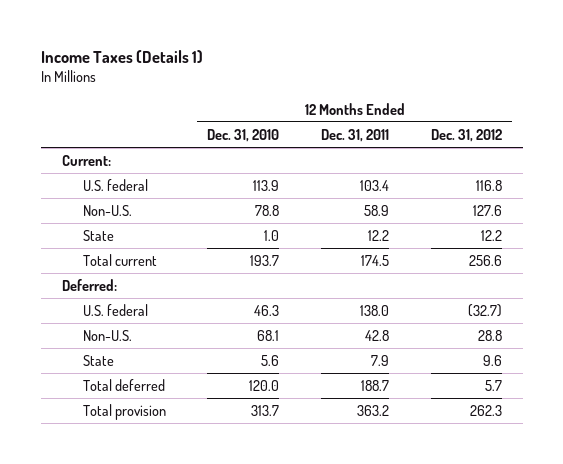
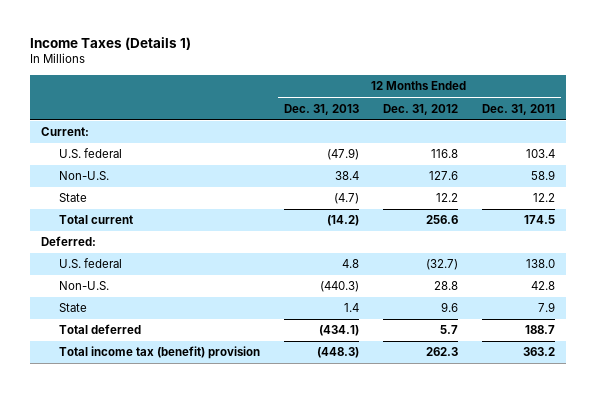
[207,128,280,142] Dec. 31, 2010 -> none
none -> [284,103,360,115] Dec. 31, 2013
[82,403,166,420] Total provision -> [59,346,261,360] Total income tax (benefit) provision

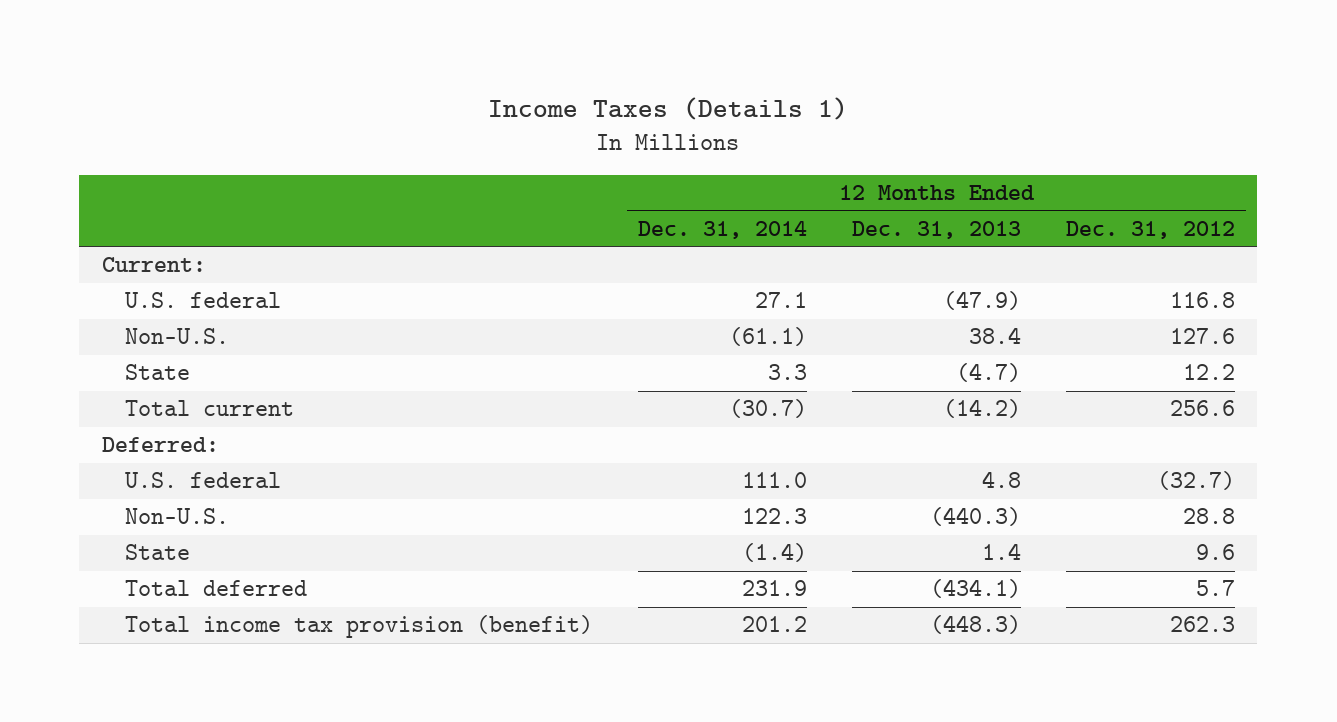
[481,103,555,115] Dec. 31, 2011 -> none
none -> [638,220,808,239] Dec. 31, 2014
[59,346,261,360] Total income tax (benefit) provision -> [125,615,594,639] Total income tax provision (benefit)

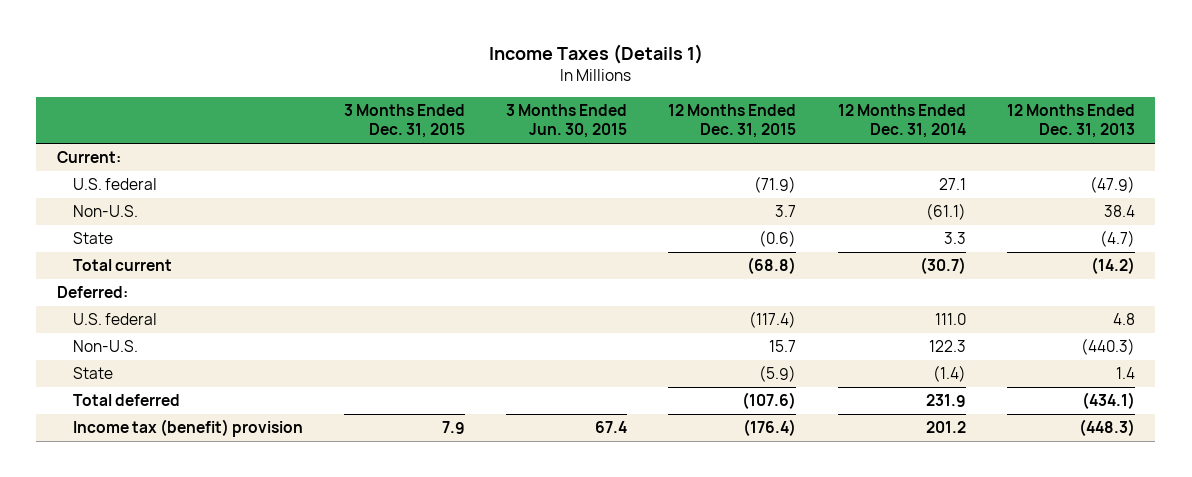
[1065,220,1235,239] Dec. 31, 2012 -> none
none -> [344,104,466,139] 3 Months Ended Dec. 31, 2015
none -> [506,104,628,139] 3 Months Ended Jun. 30, 2015
none -> [668,104,797,139] 12 Months Ended Dec. 31, 2015
[125,615,594,639] Total income tax provision (benefit) -> [73,419,304,438] Income tax (benefit) provision

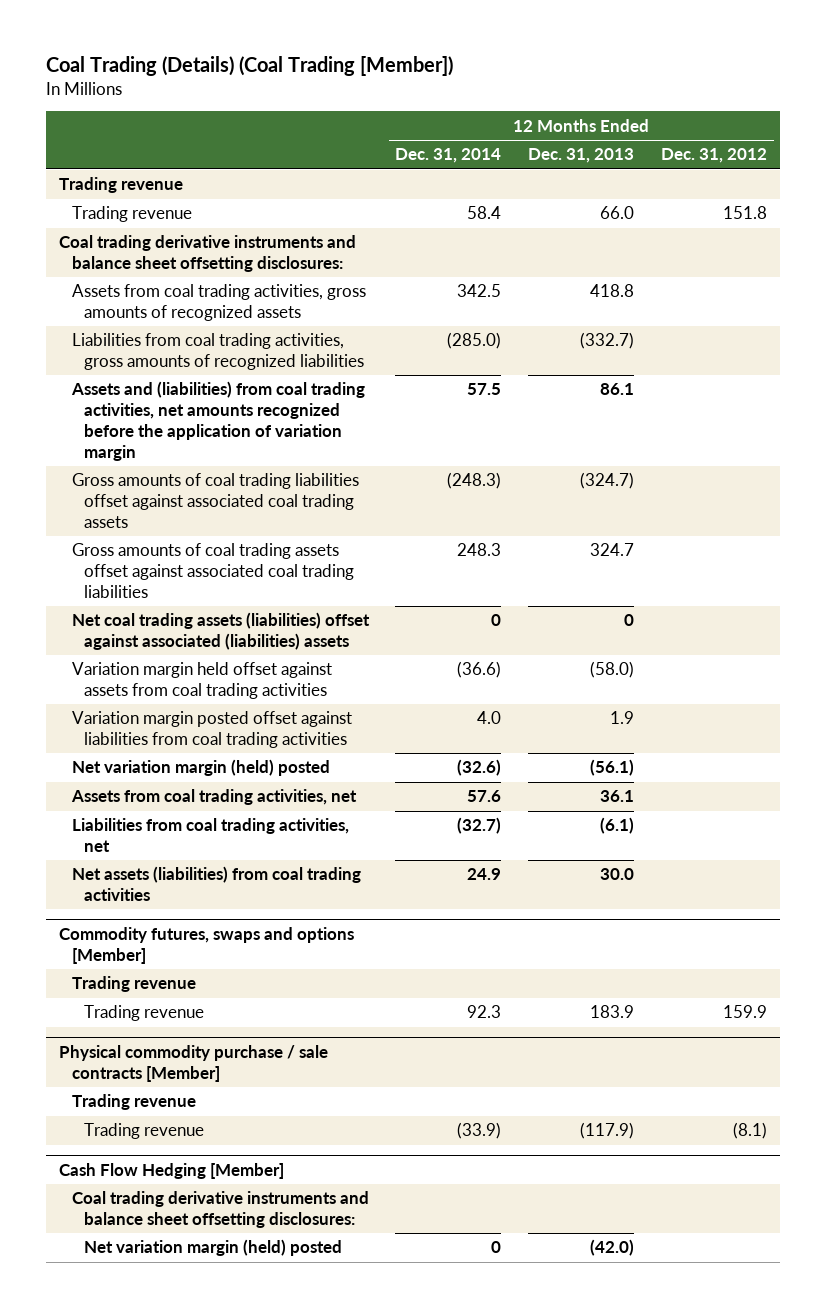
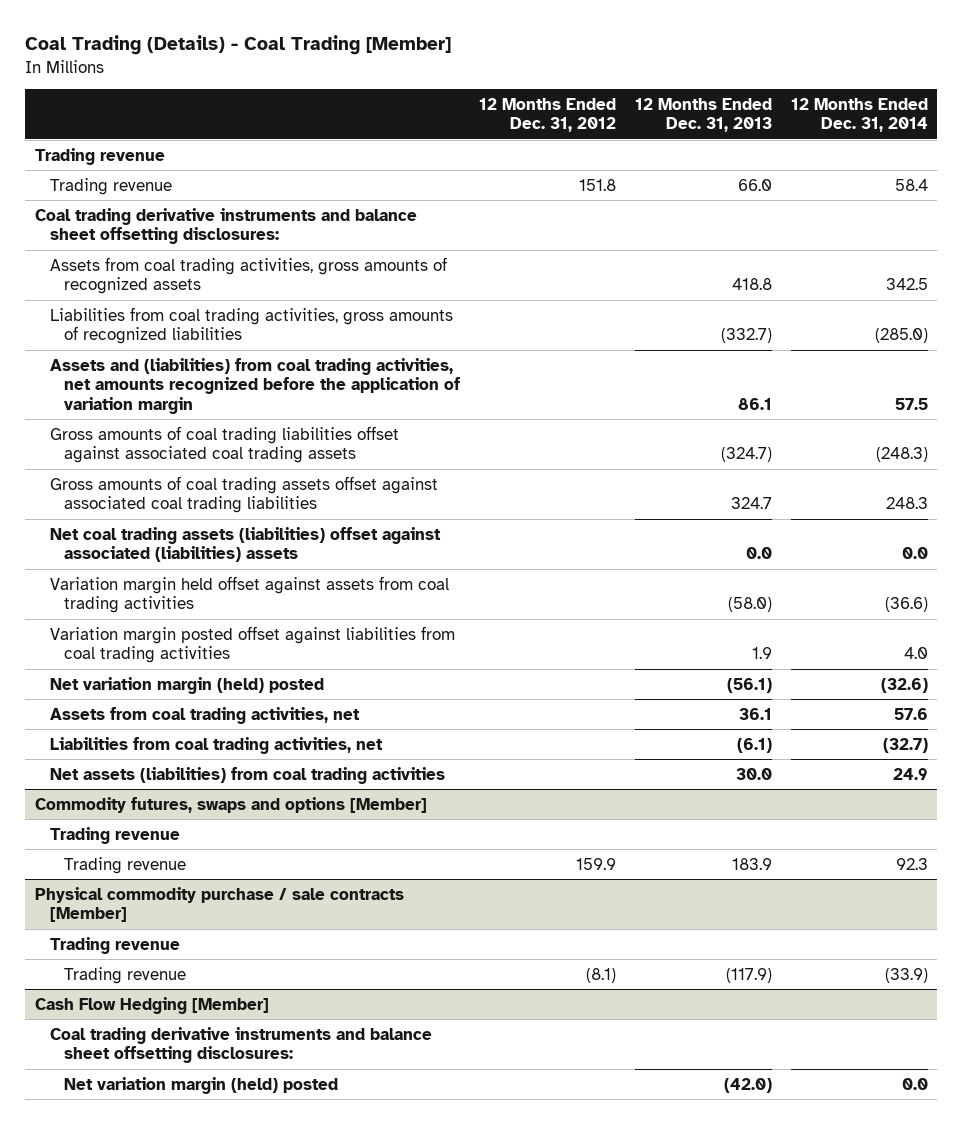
[45,55,453,76] Coal Trading (Details) (Coal Trading [Member]) -> [25,35,452,56] Coal Trading (Details) - Coal Trading [Member]
[491,614,502,627] 0 -> [901,547,928,560] 0.0
[624,614,635,627] 0 -> [746,547,773,560] 0.0
[491,1241,502,1254] 0 -> [901,1077,928,1090] 0.0

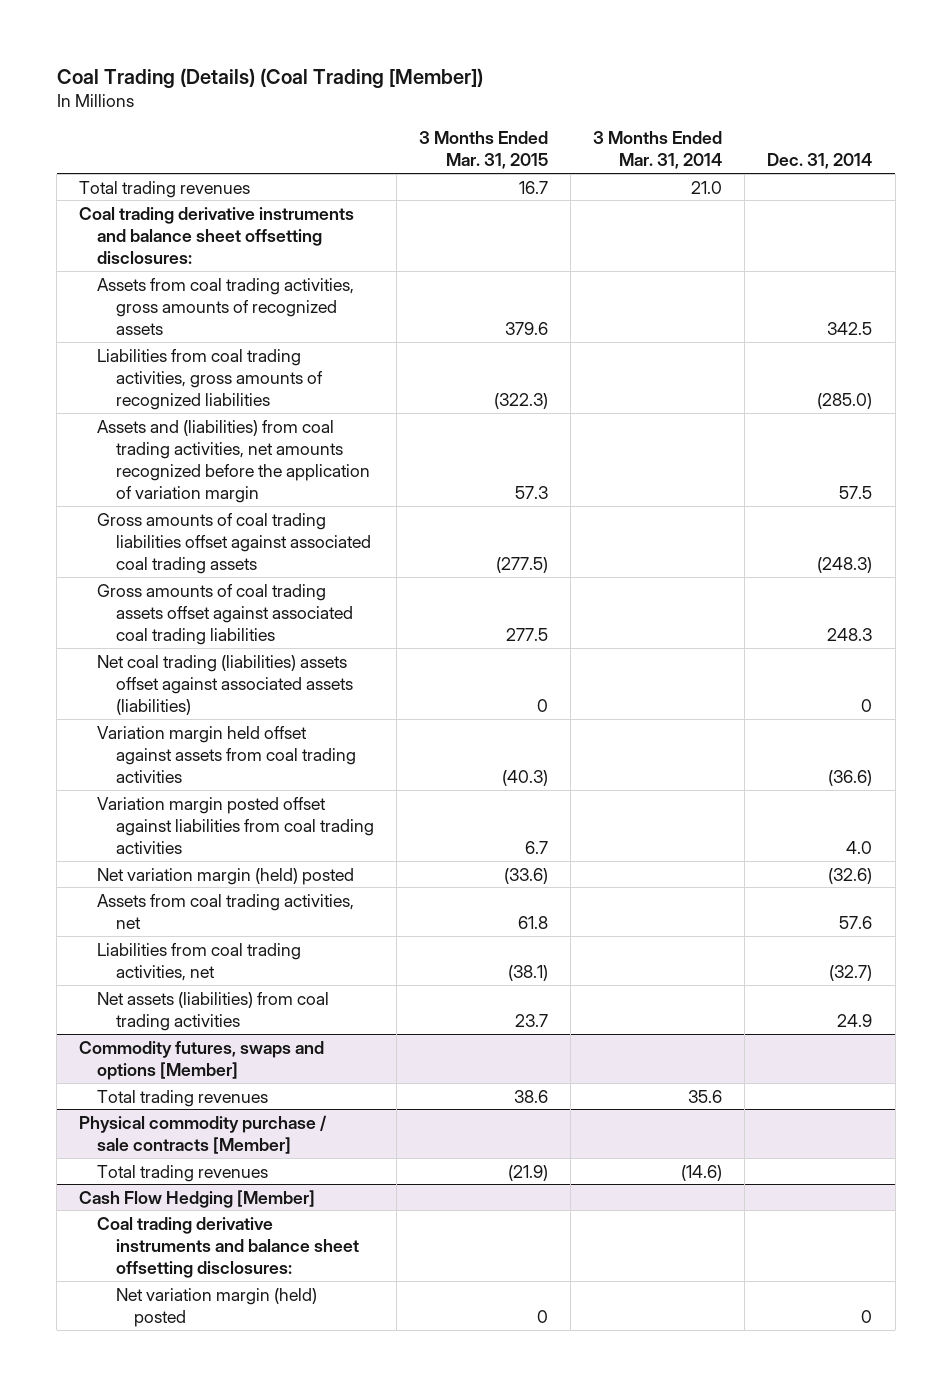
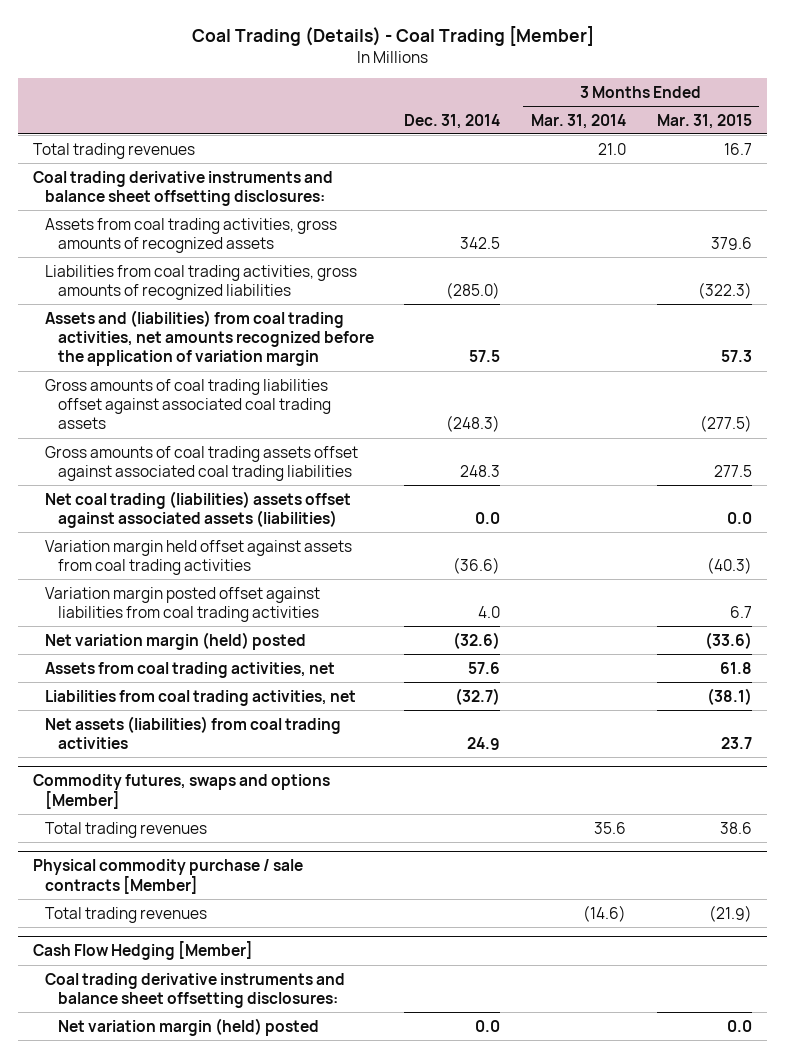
[56,67,483,88] Coal Trading (Details) (Coal Trading [Member]) -> [191,25,594,46] Coal Trading (Details) - Coal Trading [Member]
[536,699,548,713] 0 -> [726,511,752,524] 0.0
[861,699,873,713] 0 -> [475,511,501,524] 0.0
[536,1309,548,1323] 0 -> [726,1019,752,1032] 0.0
[861,1309,873,1323] 0 -> [475,1019,501,1032] 0.0

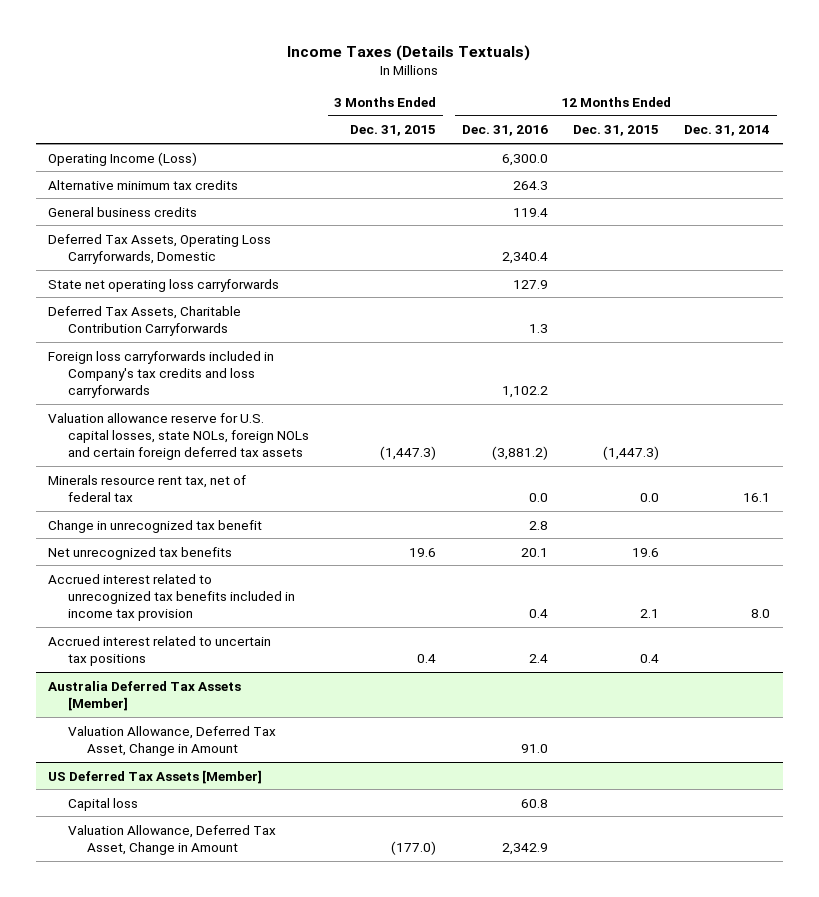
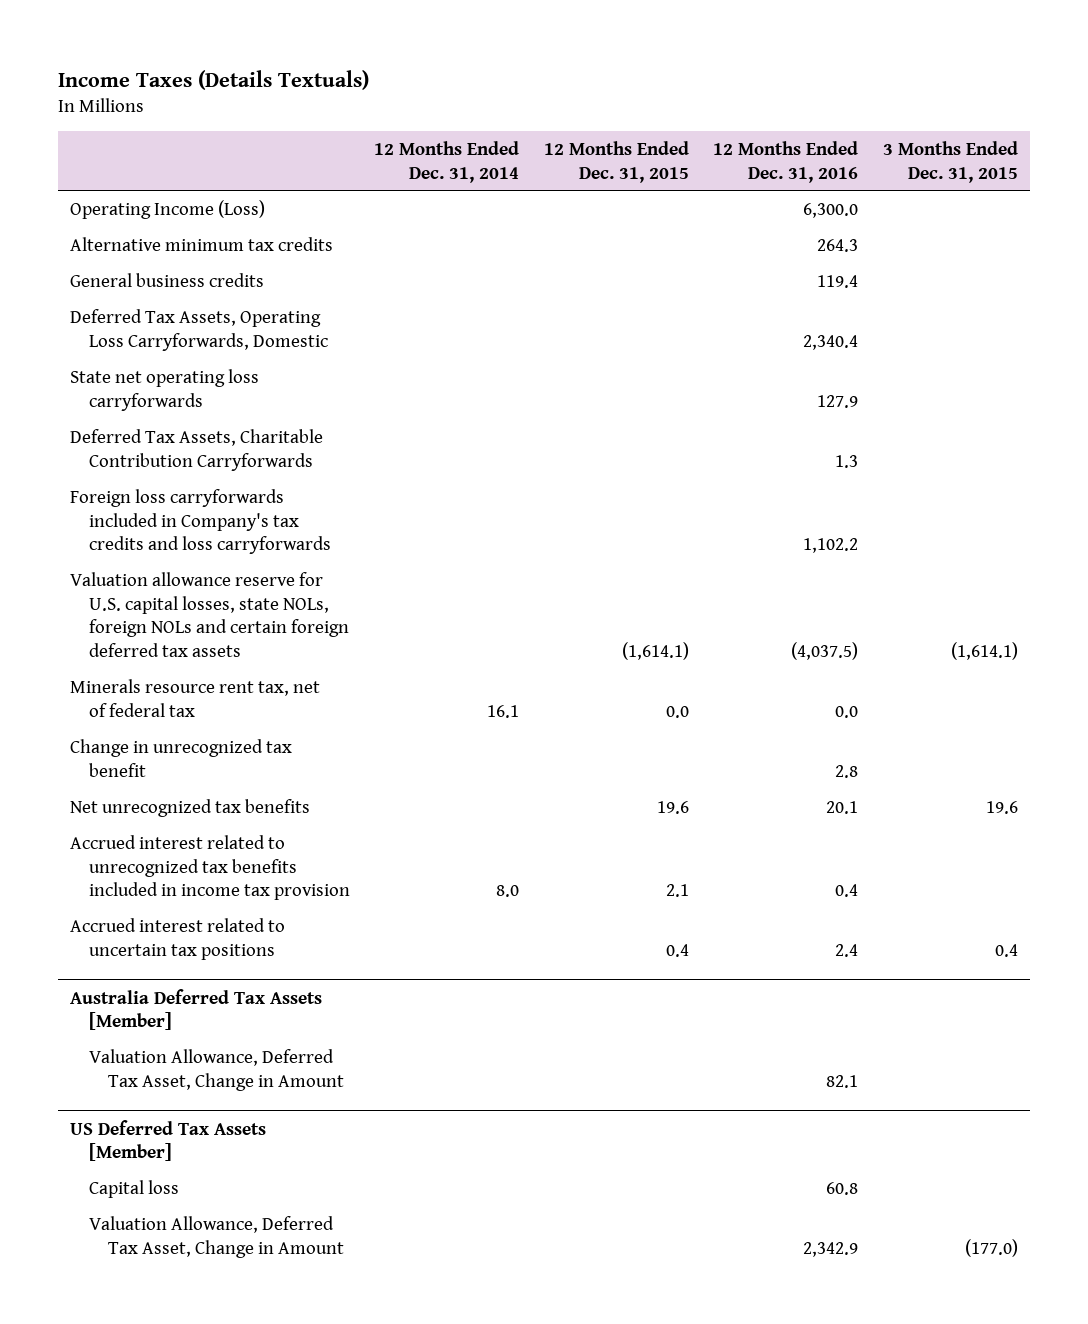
[380,446,437,461] (1,447.3) -> [951,642,1019,661] (1,614.1)
[491,446,548,461] (3,881.2) -> [791,642,859,661] (4,037.5)
[602,446,659,461] (1,447.3) -> [621,642,689,661] (1,614.1)
[520,743,548,753] 91.0 -> [826,1074,859,1088] 82.1

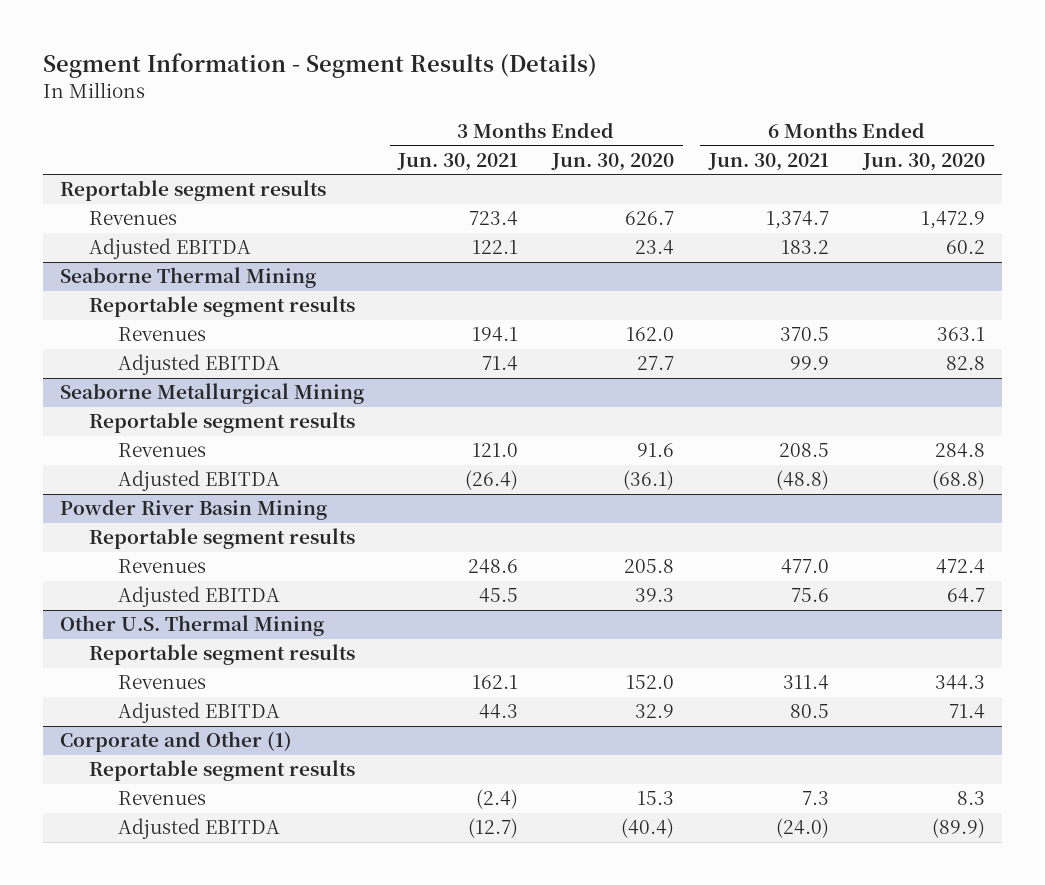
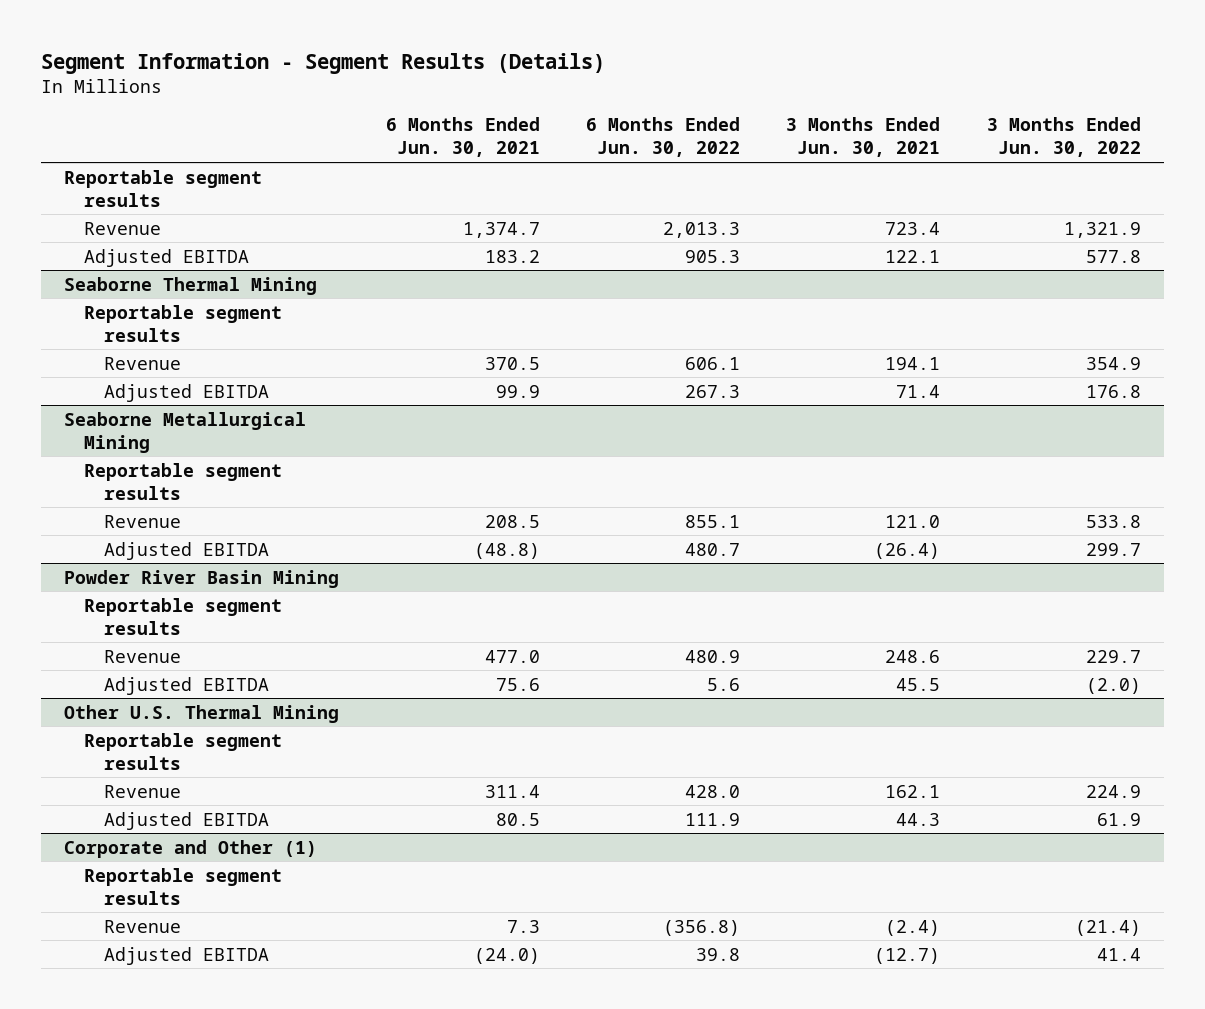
[551,152,675,171] Jun. 30, 2020 -> none
[861,152,985,171] Jun. 30, 2020 -> none
none -> [585,117,740,158] 6 Months Ended Jun. 30, 2022
none -> [986,117,1141,158] 3 Months Ended Jun. 30, 2022
[88,211,177,226] Revenues -> [84,221,162,235] Revenue
[117,327,206,342] Revenues -> [104,356,182,370] Revenue
[117,443,206,458] Revenues -> [104,514,182,528] Revenue
[117,559,206,574] Revenues -> [104,649,182,663] Revenue
[117,675,206,690] Revenues -> [104,784,182,798] Revenue
[117,791,206,806] Revenues -> [104,919,182,933] Revenue

